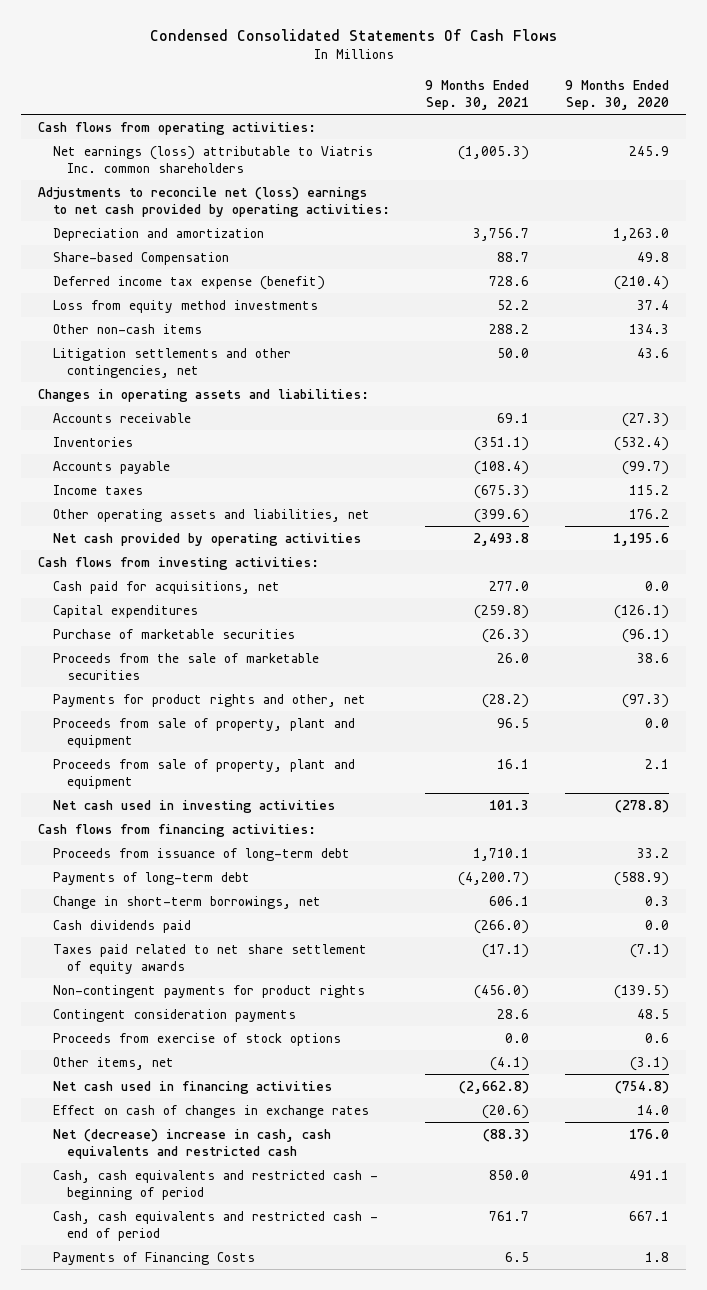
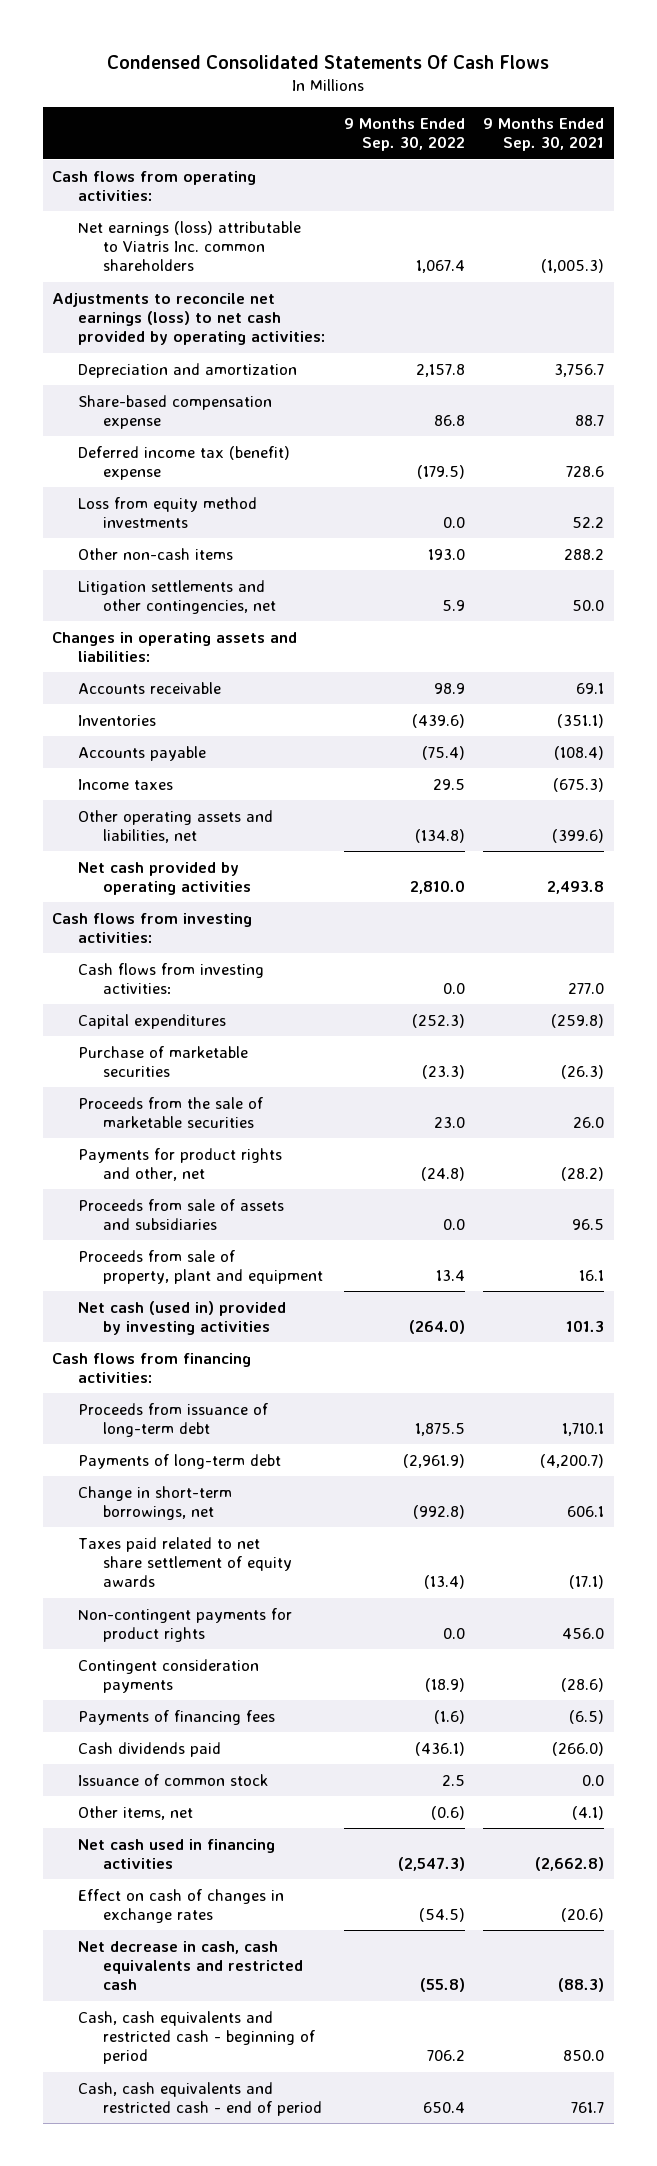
[564,79,669,110] 9 Months Ended Sep. 30, 2020 -> none
none -> [343,118,465,152] 9 Months Ended Sep. 30, 2022
[38,186,390,217] Adjustments to reconcile net (loss) earnings to net cash provided by operating activities: -> [52,292,325,346] Adjustments to reconcile net earnings (loss) to net cash provided by operating activities:
[52,251,229,265] Share-based Compensation -> [77,394,272,429] Share-based compensation expense
[52,275,325,290] Deferred income tax expense (benefit) -> [77,445,290,480] Deferred income tax (benefit) expense
[52,580,280,594] Cash paid for acquisitions, net -> [77,962,264,994] Cash flows from investing activities:
[52,717,355,748] Proceeds from sale of property, plant and equipment -> [77,1198,284,1230] Proceeds from sale of assets and subsidiaries
[52,799,335,813] Net cash used in investing activities -> [77,1300,286,1335] Net cash (used in) provided by investing activities
[52,1032,341,1046] Proceeds from exercise of stock options -> none
[474,984,530,999] (456.0) -> [562,1627,605,1639] 456.0
[497,1008,530,1019] 28.6 -> [561,1677,605,1692] (28.6)
none -> [77,1709,275,1725] Payments of financing fees
[52,919,191,933] Cash dividends paid -> [77,1741,221,1757] Cash dividends paid
none -> [77,1773,268,1786] Issuance of common stock
[52,1128,331,1159] Net (decrease) increase in cash, cash equivalents and restricted cash -> [77,1940,304,1991] Net decrease in cash, cash equivalents and restricted cash
[52,1251,255,1265] Payments of Financing Costs -> none

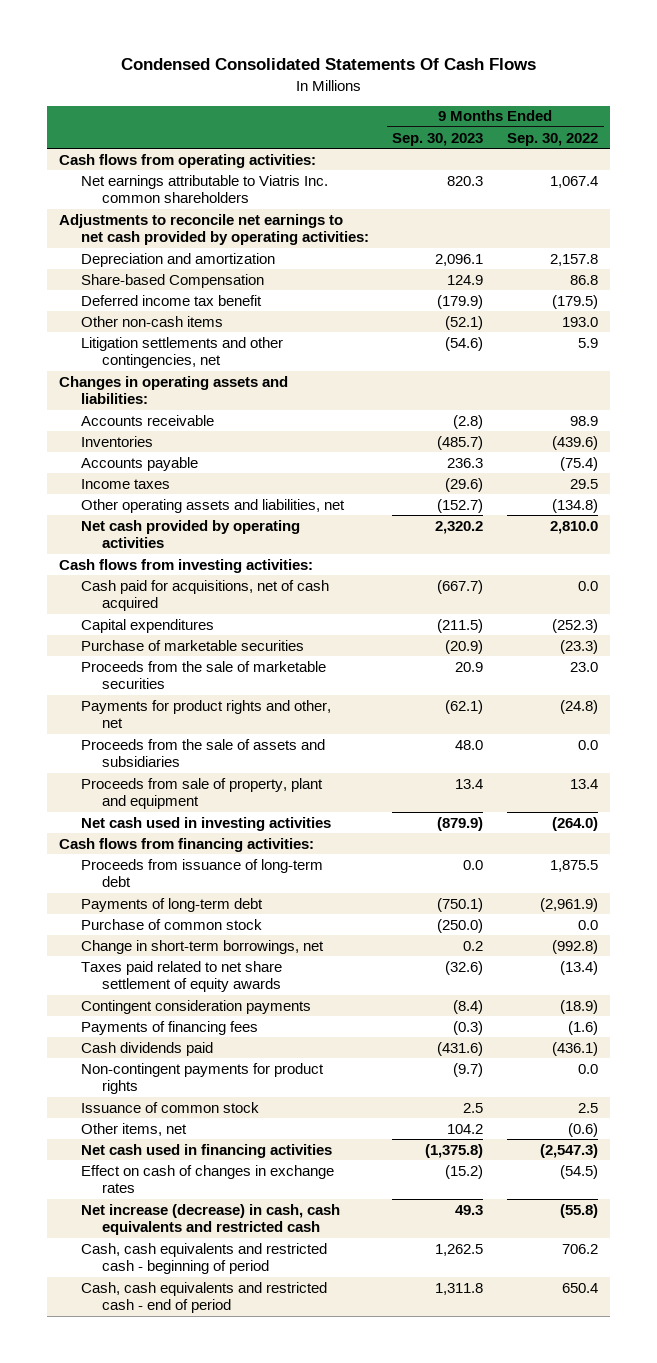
[483,118,605,152] 9 Months Ended Sep. 30, 2021 -> none
none -> [392,132,484,146] Sep. 30, 2023
[77,220,301,272] Net earnings (loss) attributable to Viatris Inc. common shareholders -> [80,174,328,204] Net earnings attributable to Viatris Inc. common shareholders
[52,292,325,346] Adjustments to reconcile net earnings (loss) to net cash provided by operating activities: -> [59,213,369,246] Adjustments to reconcile net earnings to net cash provided by operating activities:
[77,496,257,528] Loss from equity method investments -> none
[77,394,272,429] Share-based compensation expense -> [80,273,264,288] Share-based Compensation
[77,445,290,480] Deferred income tax (benefit) expense -> [80,294,262,306] Deferred income tax benefit
[77,962,264,994] Cash flows from investing activities: -> [80,579,329,612] Cash paid for acquisitions, net of cash acquired
[77,1198,284,1230] Proceeds from sale of assets and subsidiaries -> [80,738,325,768] Proceeds from the sale of assets and subsidiaries
[77,1300,286,1335] Net cash (used in) provided by investing activities -> [80,816,331,831] Net cash used in investing activities
none -> [80,918,262,930] Purchase of common stock
[77,1607,292,1642] Non-contingent payments for product rights -> [80,1062,324,1095] Non-contingent payments for product rights
[77,1940,304,1991] Net decrease in cash, cash equivalents and restricted cash -> [80,1203,340,1236] Net increase (decrease) in cash, cash equivalents and restricted cash

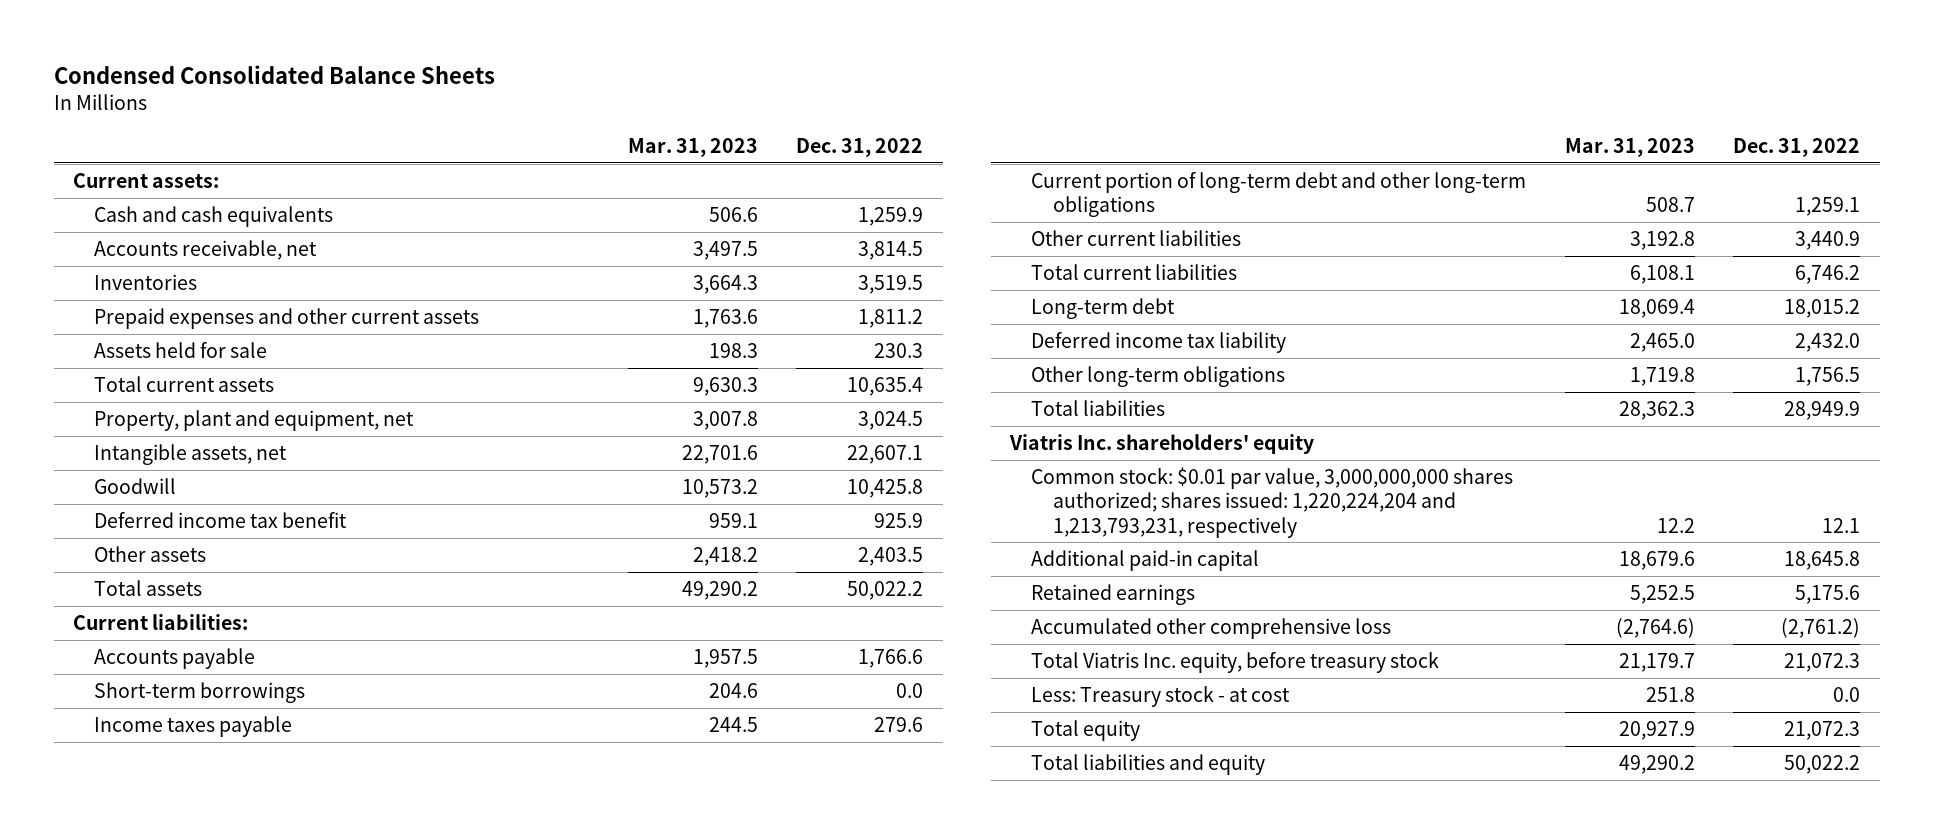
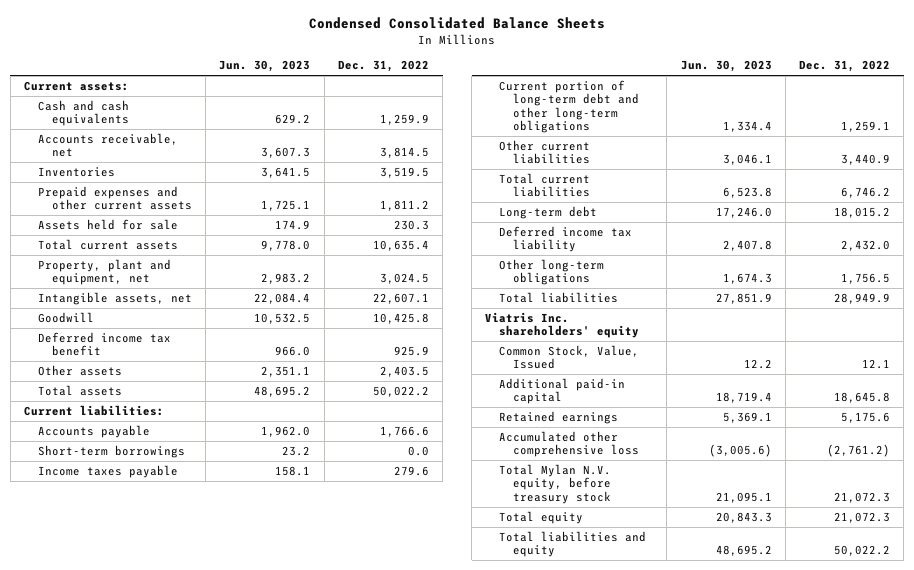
[627,138,758,158] Mar. 31, 2023 -> none
none -> [219,60,311,73] Jun. 30, 2023
[1031,466,1514,538] Common stock: $0.01 par value, 3,000,000,000 shares authorized; shares issued: 1,220,224,204 and 1,213,793,231, respectively -> [499,345,640,370] Common Stock, Value, Issued
[1031,685,1291,707] Less: Treasury stock - at cost -> none
[1031,651,1440,673] Total Viatris Inc. equity, before treasury stock -> [499,464,612,504] Total Mylan N.V. equity, before treasury stock

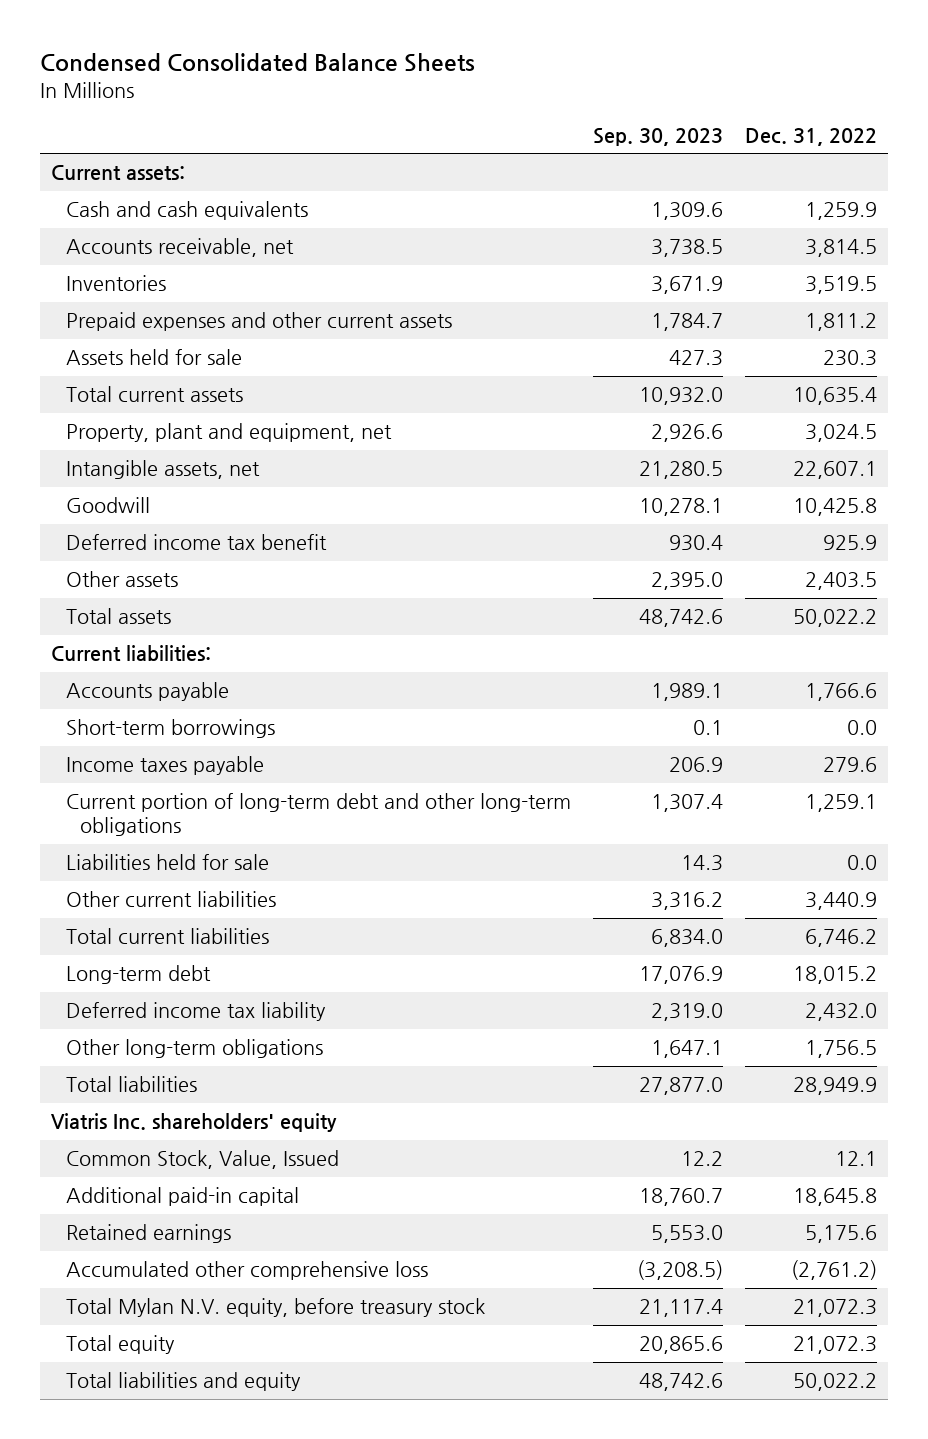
[219,60,311,73] Jun. 30, 2023 -> none
none -> [592,127,723,146] Sep. 30, 2023
none -> [65,854,269,871] Liabilities held for sale

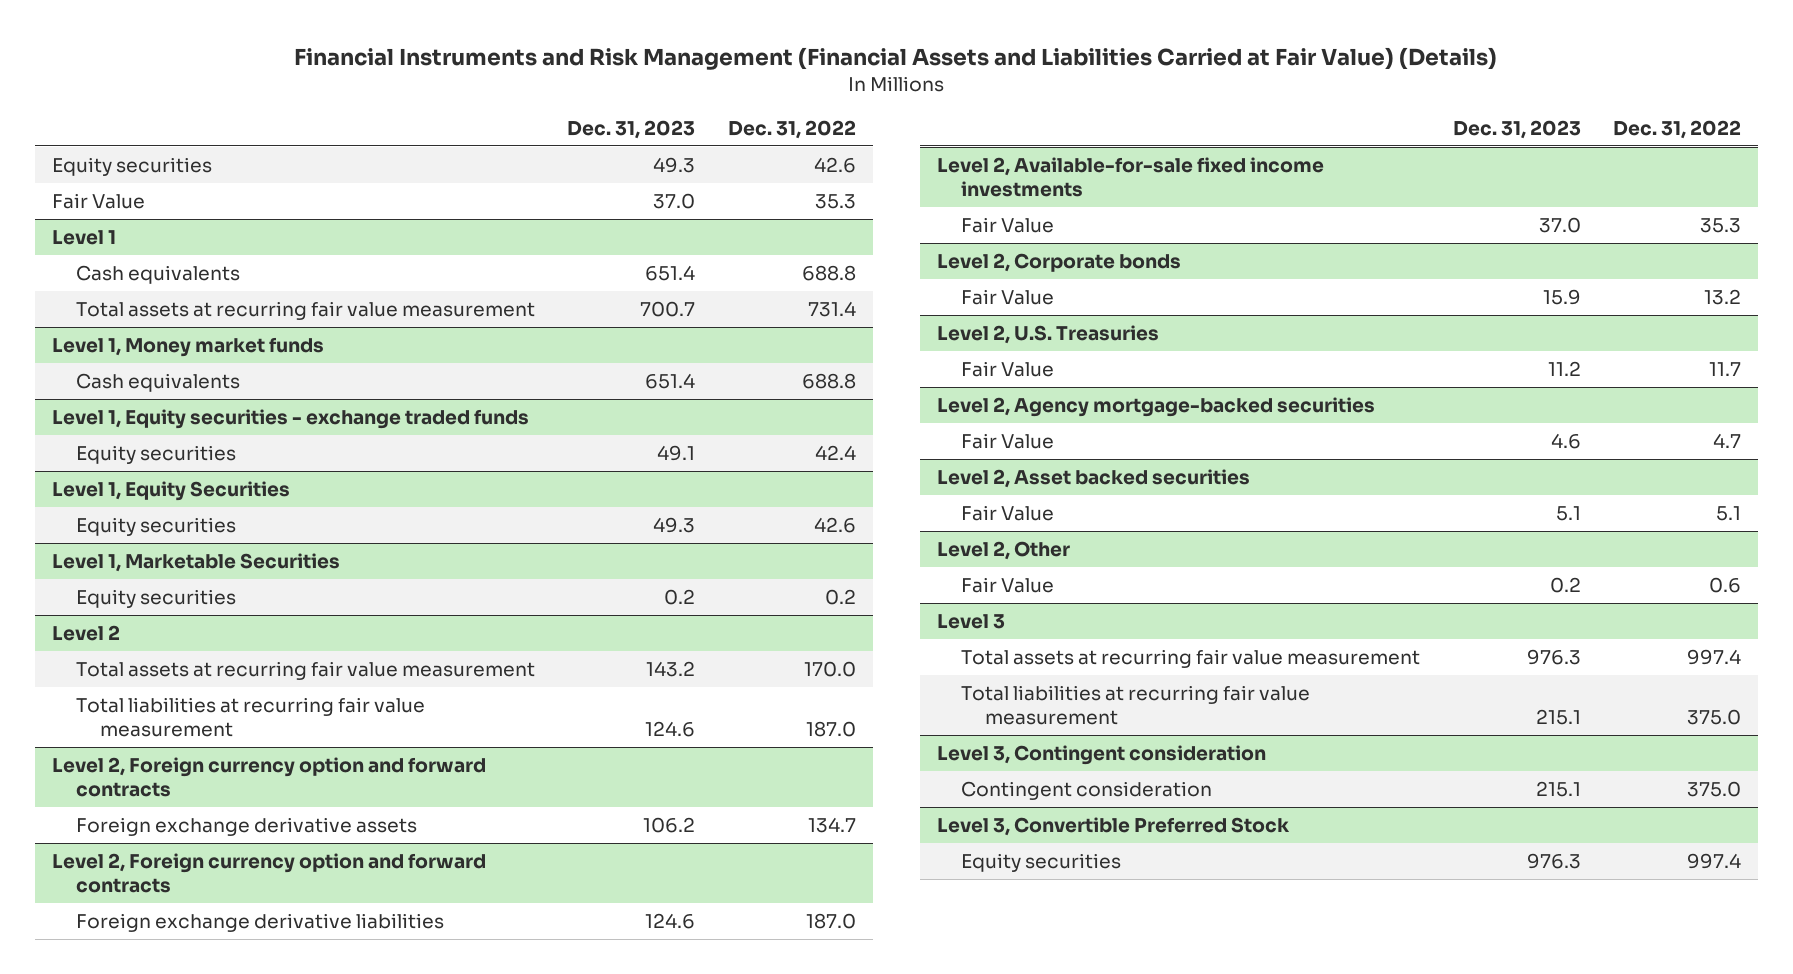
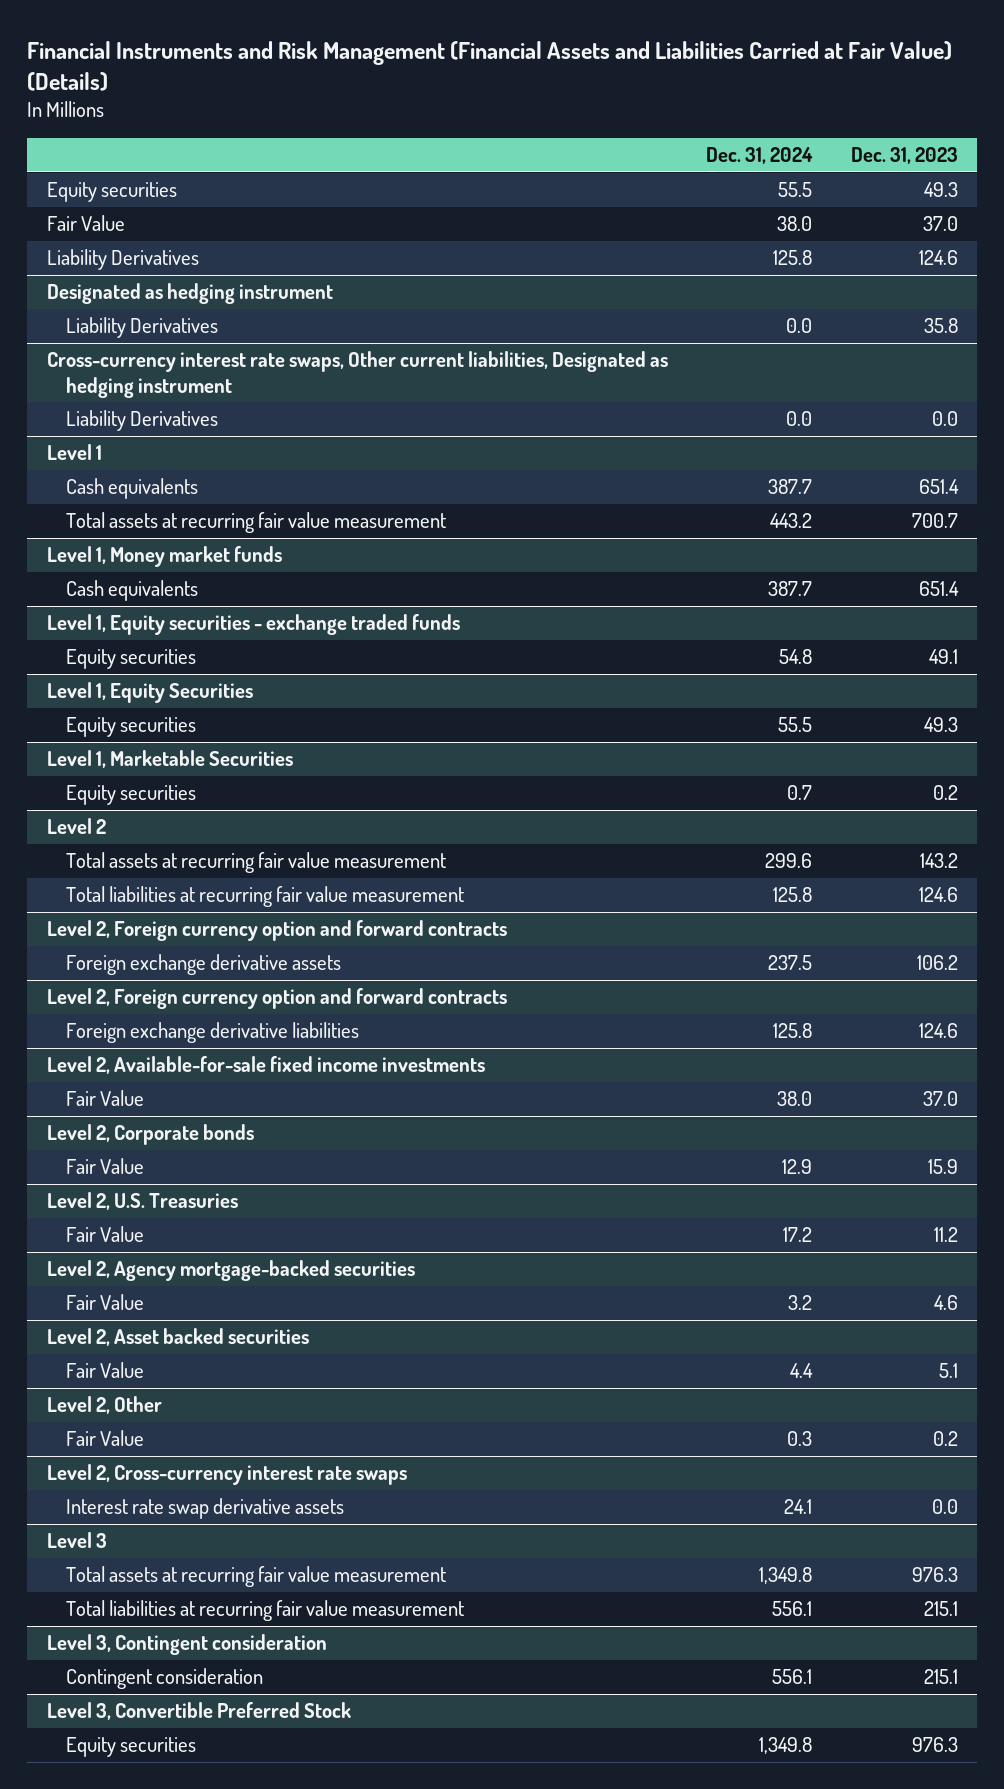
[728,119,857,139] Dec. 31, 2022 -> none
none -> [706,147,814,165] Dec. 31, 2024
none -> [46,249,199,271] Liability Derivatives
none -> [46,283,333,305] Designated as hedging instrument
none -> [65,317,218,339] Liability Derivatives
none -> [46,351,668,398] Cross-currency interest rate swaps, Other current liabilities, Designated as hedging instrument
none -> [65,410,218,432] Liability Derivatives
none -> [46,1464,407,1486] Level 2, Cross-currency interest rate swaps
none -> [65,1498,344,1520] Interest rate swap derivative assets

